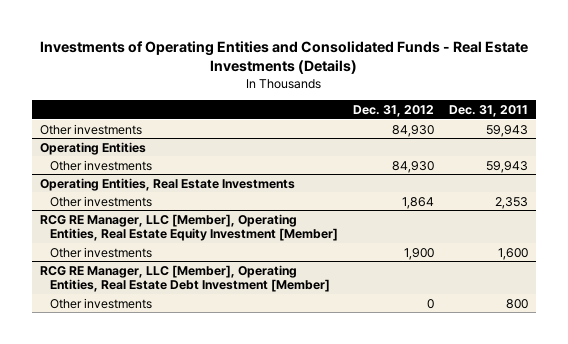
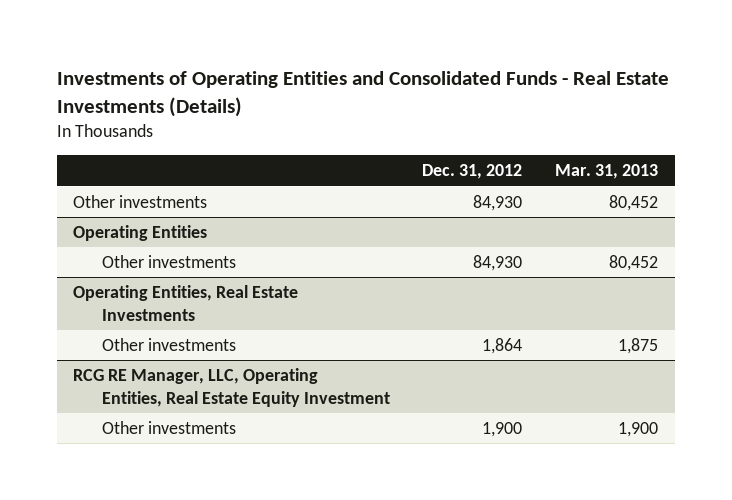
[449,105,529,118] Dec. 31, 2011 -> none
none -> [555,164,659,180] Mar. 31, 2013
[39,213,338,242] RCG RE Manager, LLC [Member], Operating Entities, Real Estate Equity Investment [Member] -> [73,368,390,407] RCG RE Manager, LLC, Operating Entities, Real Estate Equity Investment
[39,264,330,293] RCG RE Manager, LLC [Member], Operating Entities, Real Estate Debt Investment [Member] -> none
[49,297,152,309] Other investments -> none

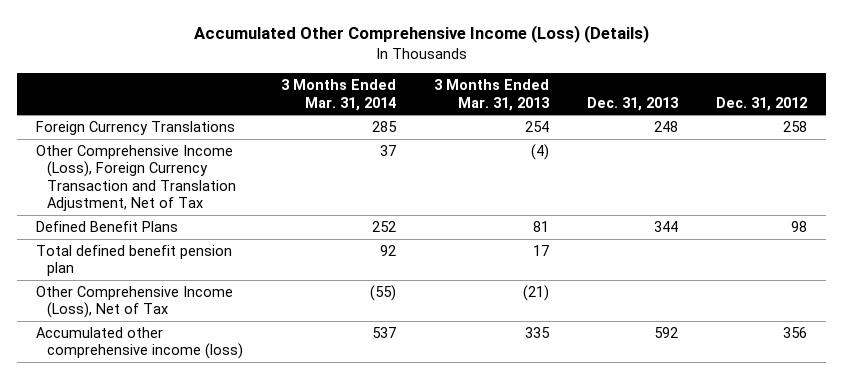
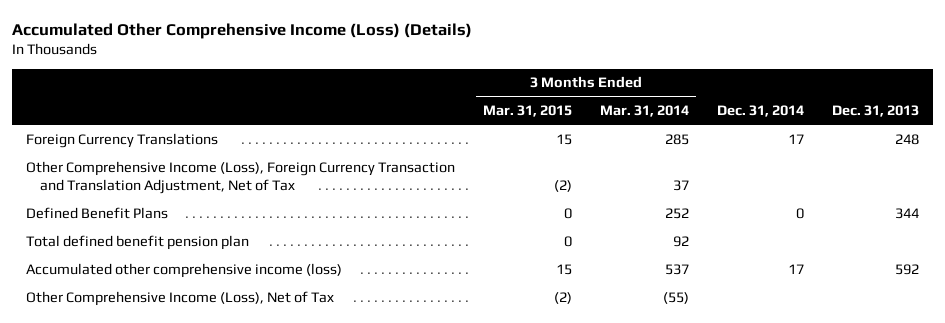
[434,79,551,111] 3 Months Ended Mar. 31, 2013 -> none
[716,96,808,111] Dec. 31, 2012 -> none
none -> [483,105,573,118] Mar. 31, 2015
none -> [717,105,805,118] Dec. 31, 2014
[35,286,233,319] Other Comprehensive Income (Loss), Net of Tax -> [26,290,335,306] Other Comprehensive Income (Loss), Net of Tax

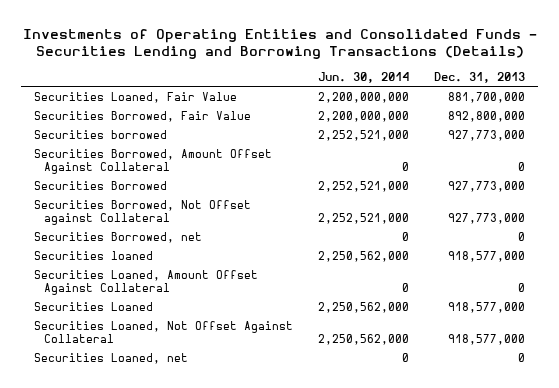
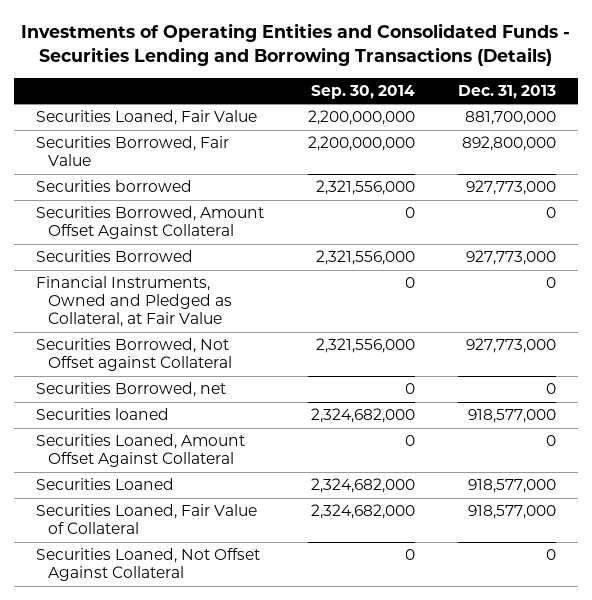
[318,71,410,83] Jun. 30, 2014 -> none
none -> [310,84,415,99] Sep. 30, 2014
none -> [36,276,233,328] Financial Instruments, Owned and Pledged as Collateral, at Fair Value
[33,352,188,364] Securities Loaned, net -> none
none -> [36,504,258,535] Securities Loaned, Fair Value of Collateral
[448,333,526,345] 918,577,000 -> [546,549,557,561] 0

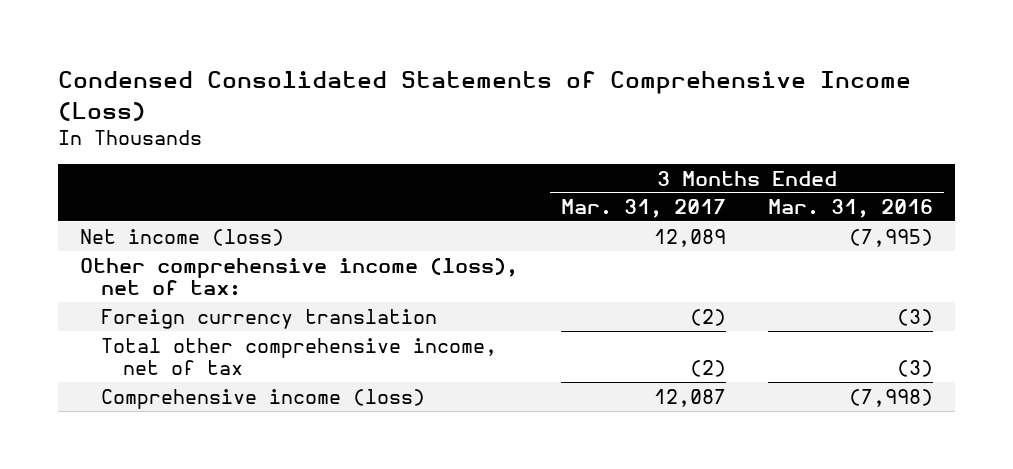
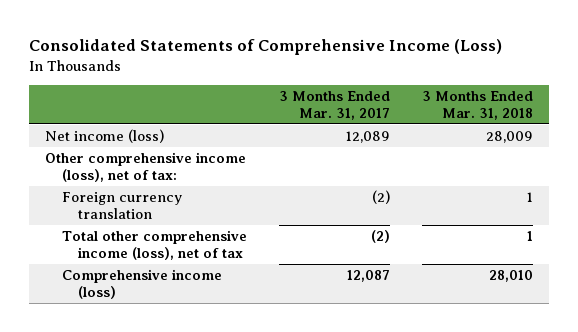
[58,71,912,121] Condensed Consolidated Statements of Comprehensive Income (Loss) -> [28,39,502,56] Consolidated Statements of Comprehensive Income (Loss)
[768,199,934,219] Mar. 31, 2016 -> none
none -> [422,90,534,120] 3 Months Ended Mar. 31, 2018
[101,337,498,376] Total other comprehensive income, net of tax -> [61,229,247,260] Total other comprehensive income (loss), net of tax

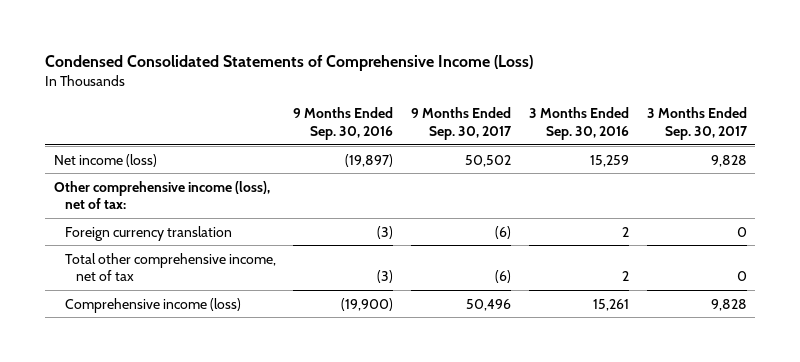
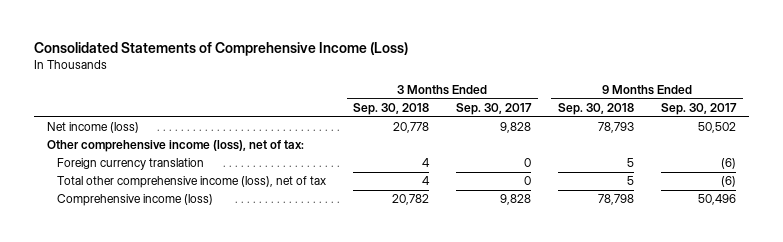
[44,54,533,71] Condensed Consolidated Statements of Comprehensive Income (Loss) -> [33,41,408,56] Consolidated Statements of Comprehensive Income (Loss)
[293,107,394,140] 9 Months Ended Sep. 30, 2016 -> none
[528,107,629,140] 3 Months Ended Sep. 30, 2016 -> none
none -> [353,103,430,116] Sep. 30, 2018
none -> [558,103,635,116] Sep. 30, 2018
[64,252,276,282] Total other comprehensive income, net of tax -> [57,176,327,189] Total other comprehensive income (loss), net of tax

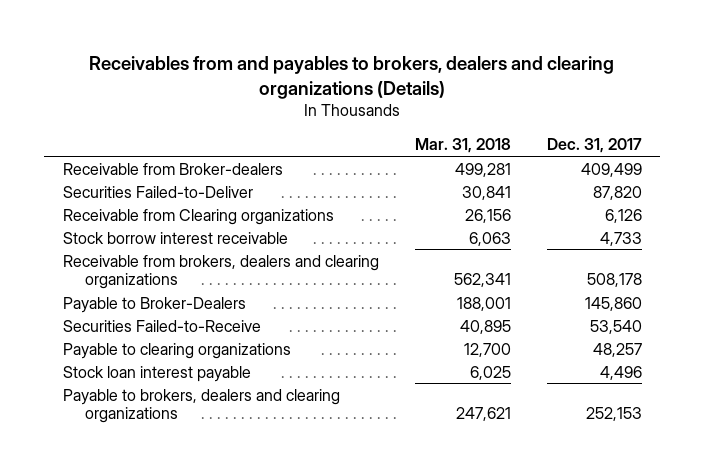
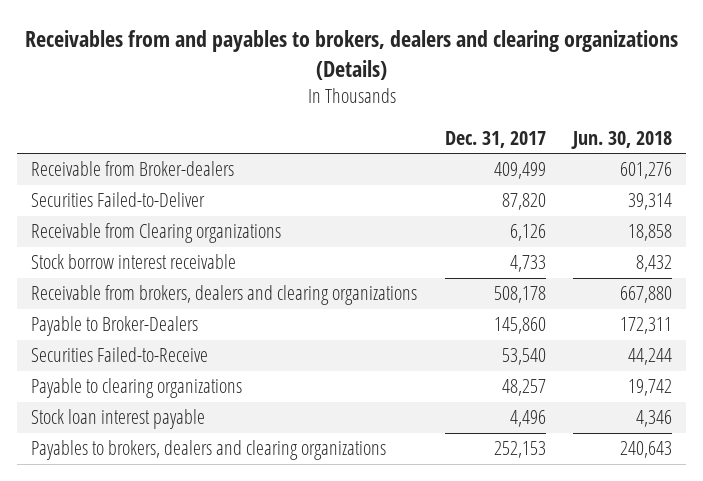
[414,138,511,154] Mar. 31, 2018 -> none
none -> [571,130,673,149] Jun. 30, 2018
[62,388,340,424] Payable to brokers, dealers and clearing organizations -> [31,440,387,461] Payables to brokers, dealers and clearing organizations

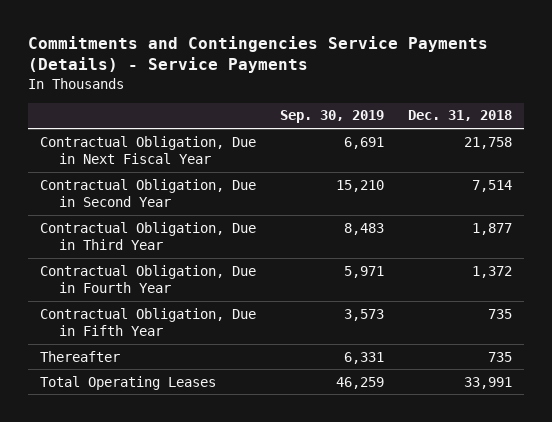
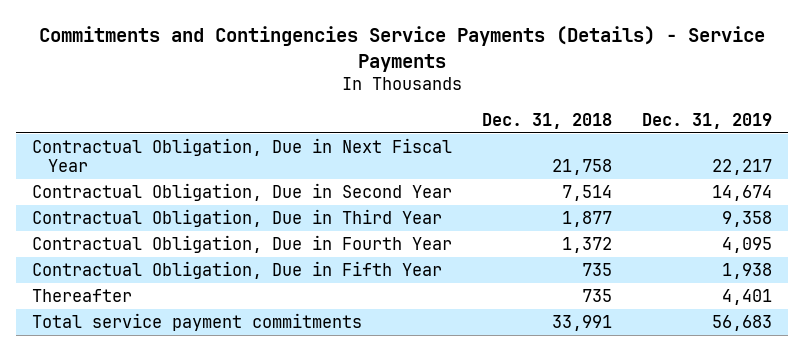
[279,110,384,124] Sep. 30, 2019 -> none
none -> [642,112,773,129] Dec. 31, 2019
[39,375,216,390] Total Operating Leases -> [31,312,362,331] Total service payment commitments

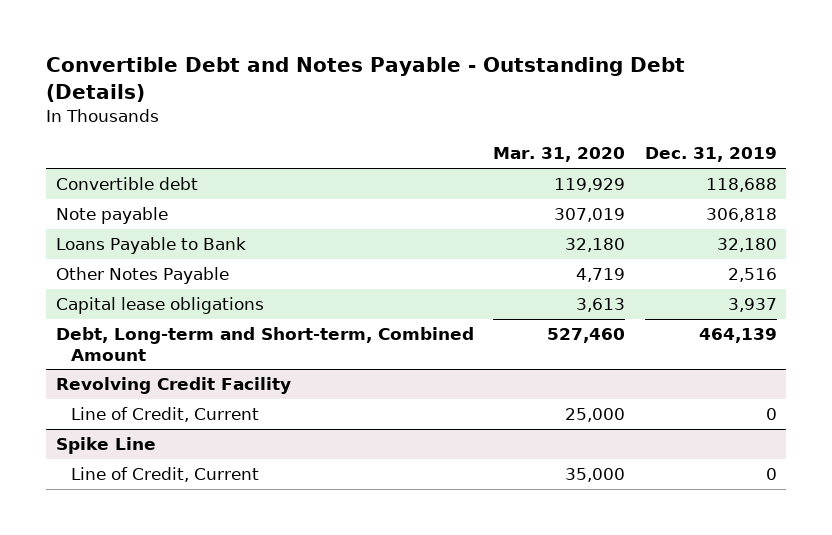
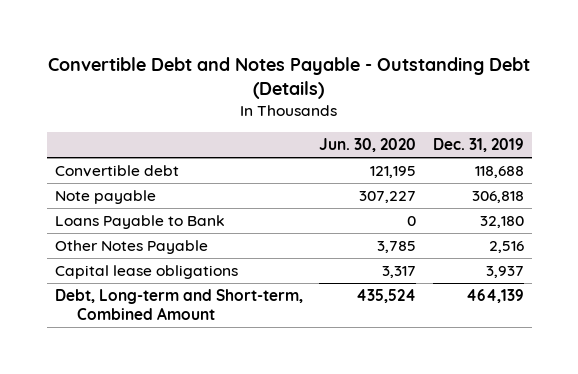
[493,147,626,163] Mar. 31, 2020 -> none
none -> [319,138,417,153] Jun. 30, 2020
[55,376,291,394] Revolving Credit Facility -> none
[71,406,260,422] Line of Credit, Current -> none
[55,436,156,454] Spike Line -> none
[71,466,260,482] Line of Credit, Current -> none

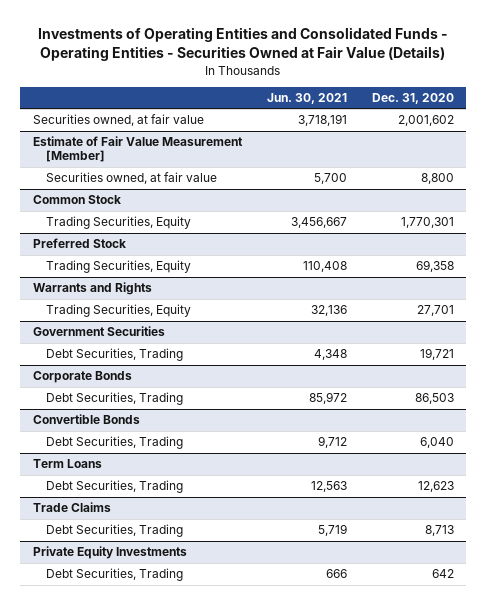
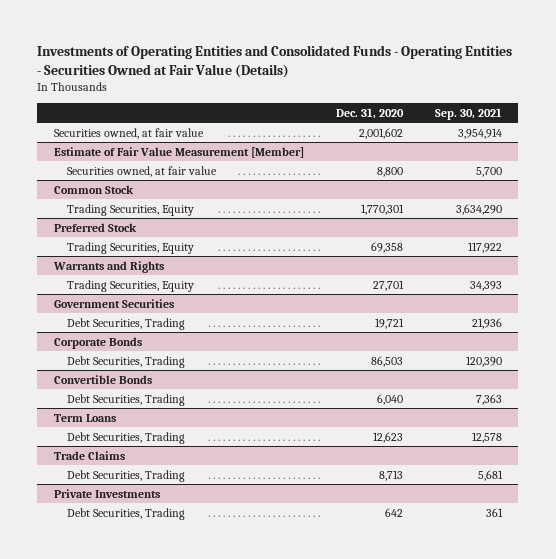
[266,93,347,105] Jun. 30, 2021 -> none
none -> [435,107,503,120] Sep. 30, 2021
[32,546,187,560] Private Equity Investments -> [53,488,160,498] Private Investments

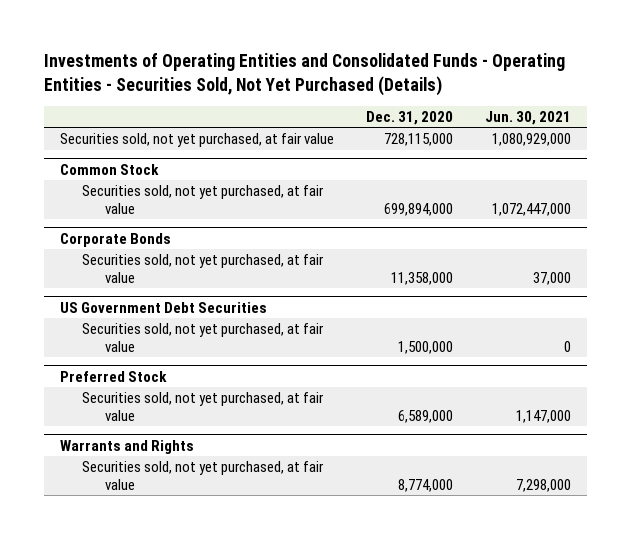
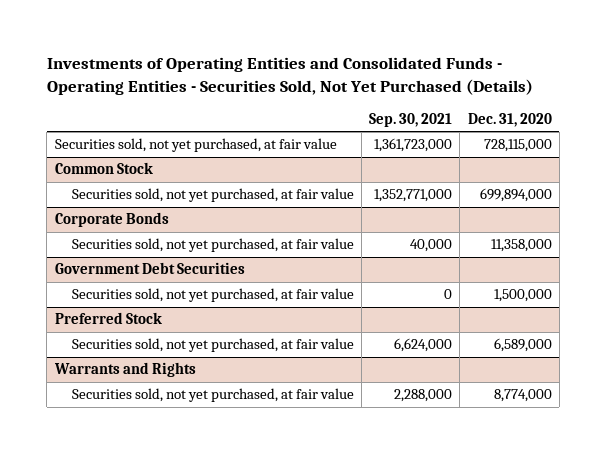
[485,110,572,125] Jun. 30, 2021 -> none
none -> [369,112,453,127] Sep. 30, 2021
[60,302,268,314] US Government Debt Securities -> [54,262,245,275] Government Debt Securities

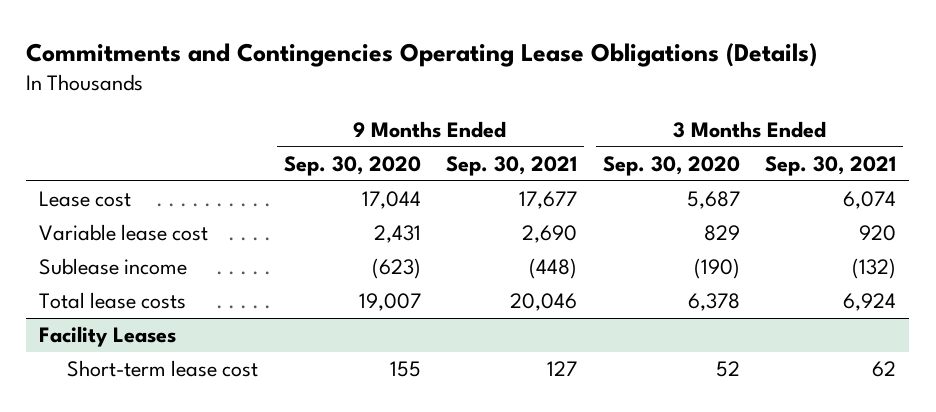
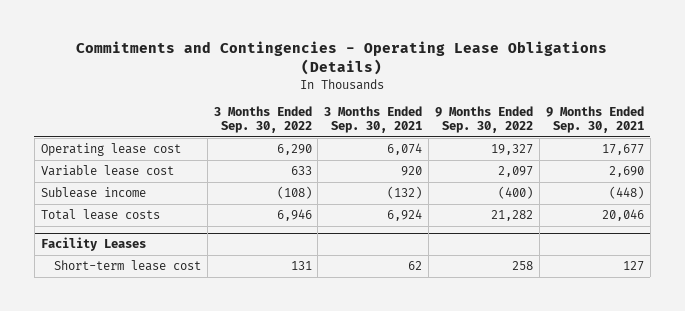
[26,42,818,67] Commitments and Contingencies Operating Lease Obligations (Details) -> [76,41,608,76] Commitments and Contingencies - Operating Lease Obligations (Details)
[283,155,421,176] Sep. 30, 2020 -> none
[602,155,740,176] Sep. 30, 2020 -> none
none -> [213,106,312,134] 3 Months Ended Sep. 30, 2022
none -> [435,106,534,134] 9 Months Ended Sep. 30, 2022
[39,191,132,208] Lease cost -> [40,143,181,157] Operating lease cost

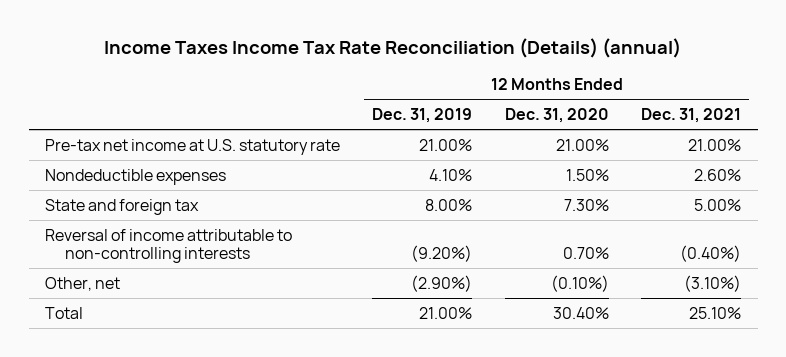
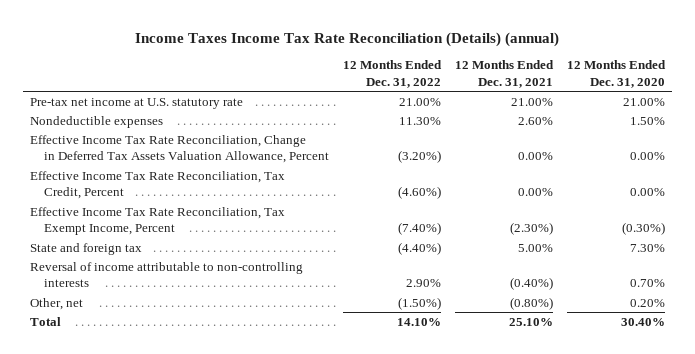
[372,108,473,124] Dec. 31, 2019 -> none
none -> [342,60,442,88] 12 Months Ended Dec. 31, 2022
none -> [29,134,329,164] Effective Income Tax Rate Reconciliation, Change in Deferred Tax Assets Valuation Allowance, Percent
none -> [29,170,285,200] Effective Income Tax Rate Reconciliation, Tax Credit, Percent
none -> [29,206,285,236] Effective Income Tax Rate Reconciliation, Tax Exempt Income, Percent
[550,274,609,292] (0.10%) -> [630,298,666,307] 0.20%
[684,274,742,292] (3.10%) -> [510,296,554,310] (0.80%)

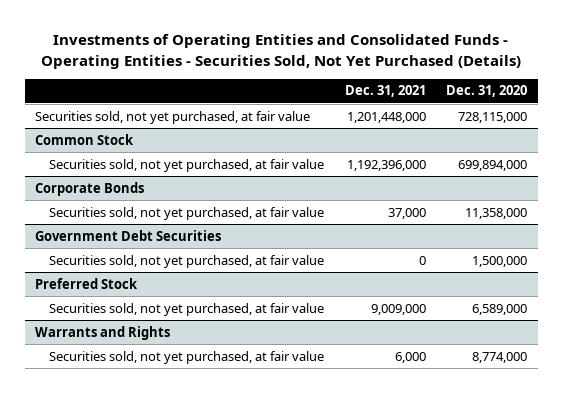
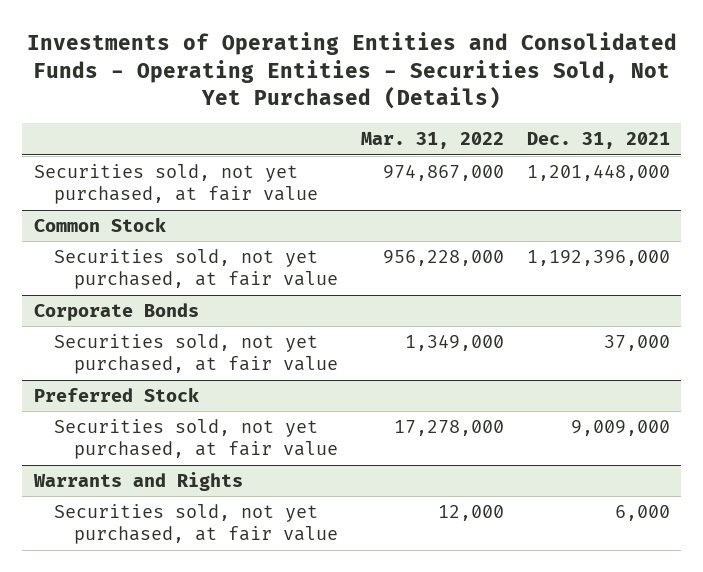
[446,85,528,98] Dec. 31, 2020 -> none
none -> [360,132,504,150] Mar. 31, 2022
[35,229,222,241] Government Debt Securities -> none
[49,254,325,268] Securities sold, not yet purchased, at fair value -> none

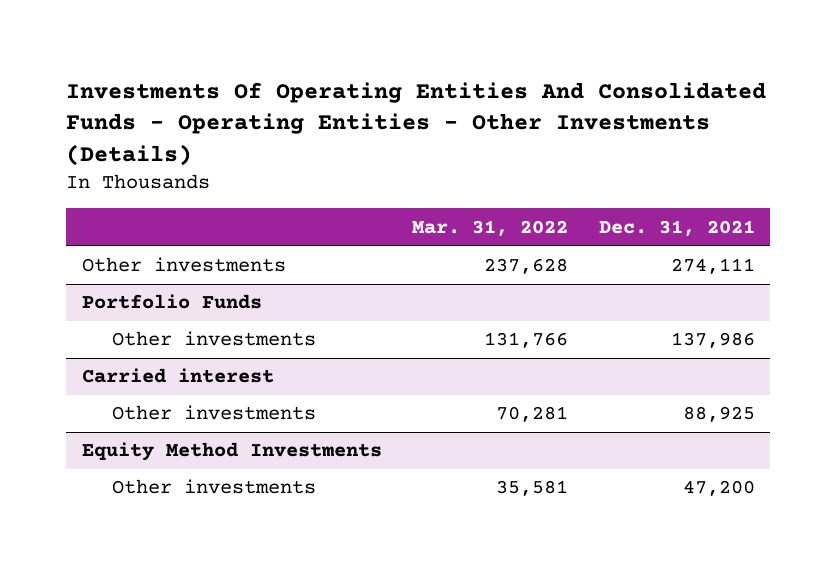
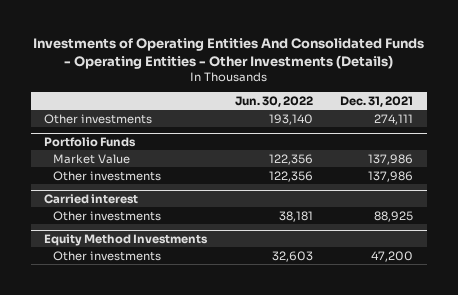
[66,81,767,166] Investments Of Operating Entities And Consolidated Funds - Operating Entities - Other Investments (Details) -> [32,38,424,69] Investments of Operating Entities And Consolidated Funds - Operating Entities - Other Investments (Details)
[412,219,569,236] Mar. 31, 2022 -> none
none -> [234,95,313,107] Jun. 30, 2022
none -> [52,153,130,164] Market Value

